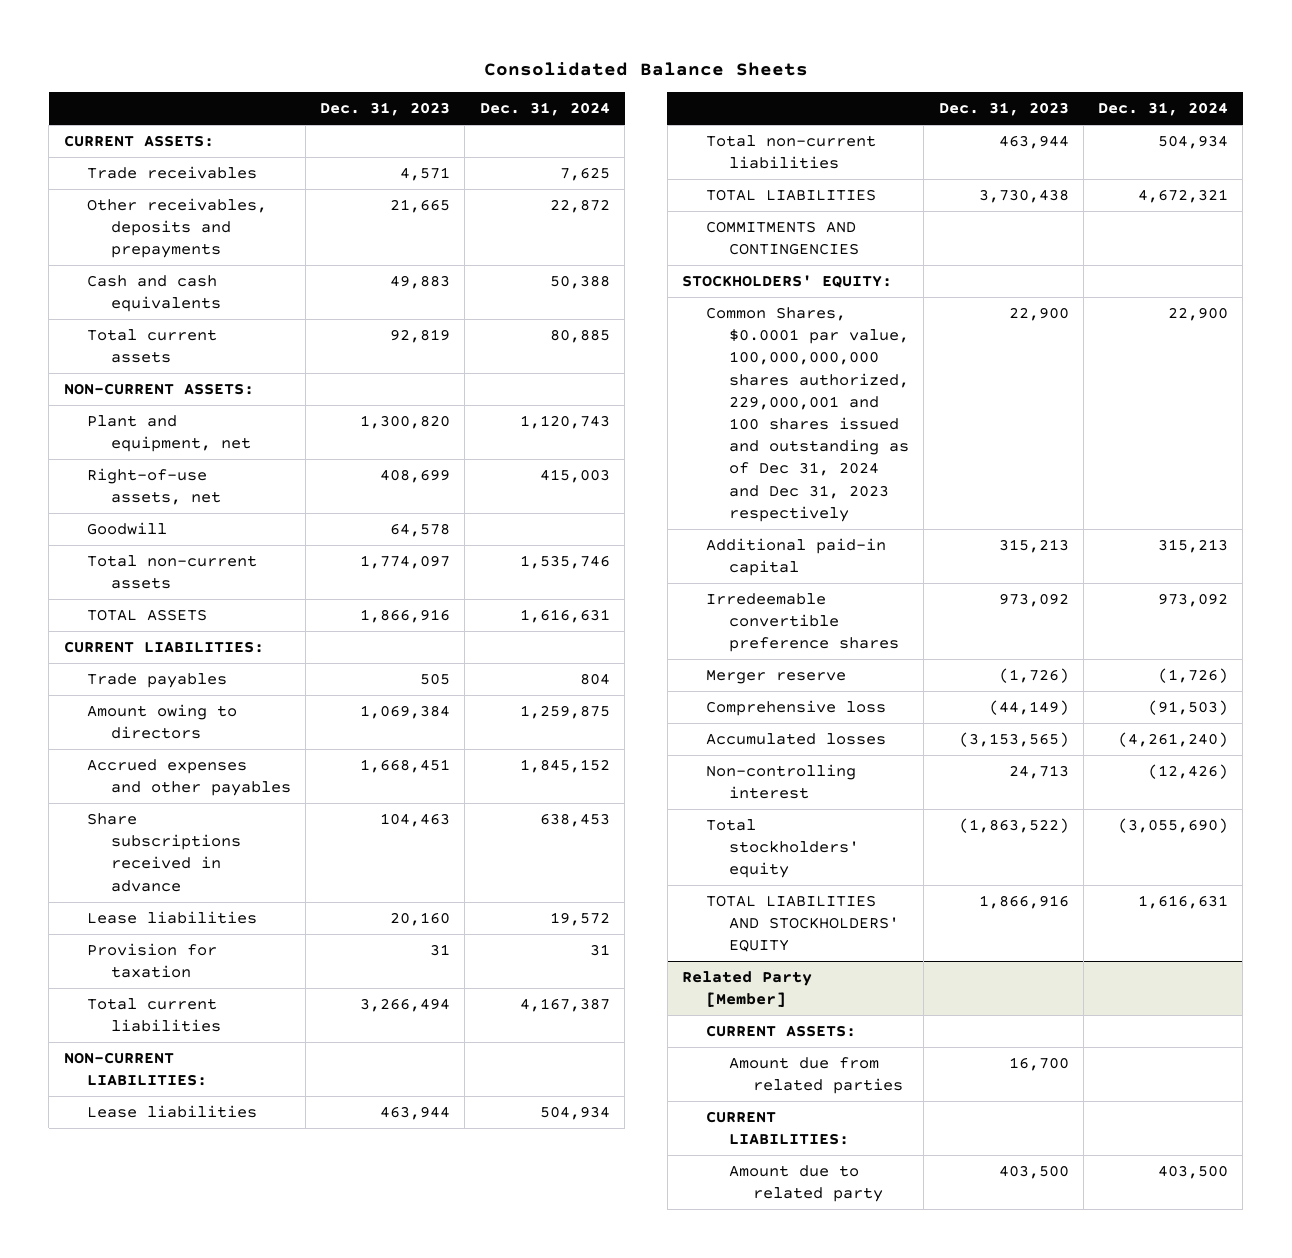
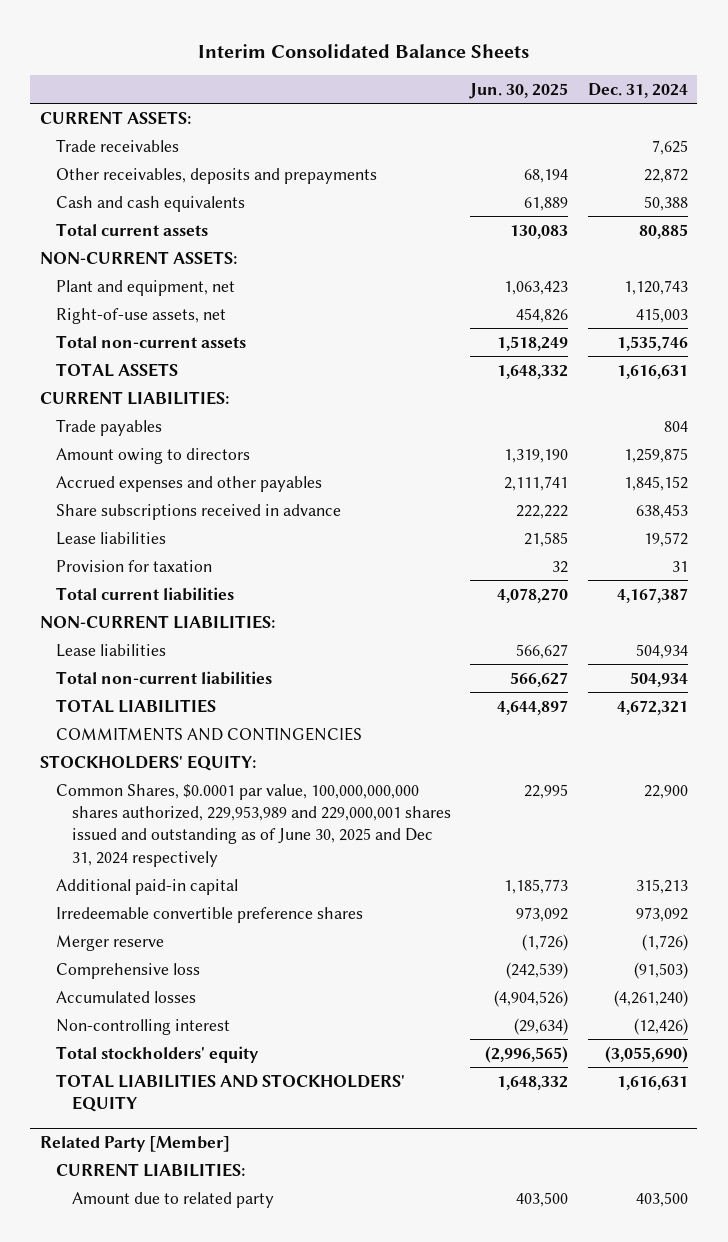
[483,62,808,77] Consolidated Balance Sheets -> [197,43,529,58] Interim Consolidated Balance Sheets
[320,102,451,117] Dec. 31, 2023 -> none
none -> [469,82,569,99] Jun. 30, 2025
[87,522,168,536] Goodwill -> none
[705,307,910,522] Common Shares, $0.0001 par value, 100,000,000,000 shares authorized, 229,000,001 and 100 shares issued and outstanding as of Dec 31, 2024 and Dec 31, 2023 respectively -> [56,783,452,867] Common Shares, $0.0001 par value, 100,000,000,000 shares authorized, 229,953,989 and 229,000,001 shares issued and outstanding as of June 30, 2025 and Dec 31, 2024 respectively
[705,1025,856,1038] CURRENT ASSETS: -> none
[729,1057,903,1095] Amount due from related parties -> none

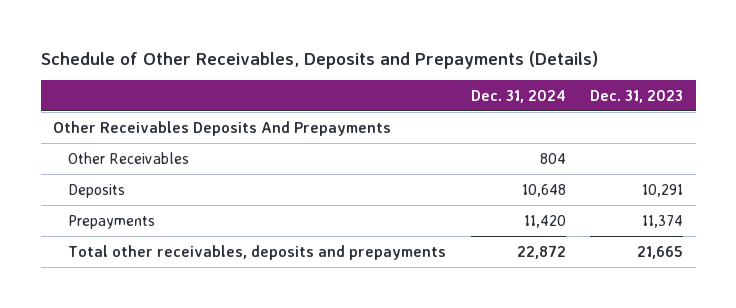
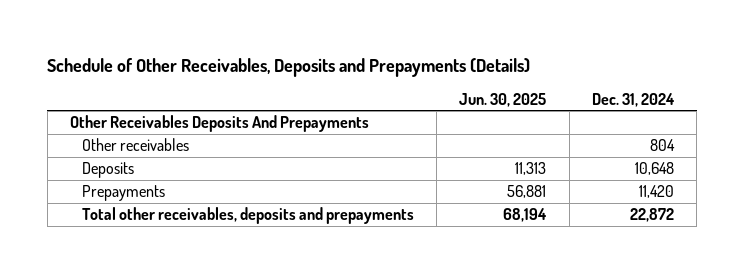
[590,89,684,103] Dec. 31, 2023 -> none
none -> [459,92,547,107] Jun. 30, 2025
[67,151,189,164] Other Receivables -> [81,138,189,152] Other receivables

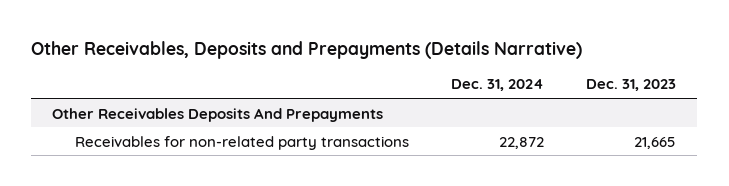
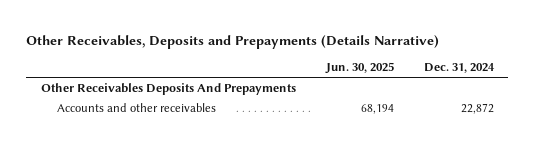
[586,79,677,92] Dec. 31, 2023 -> none
none -> [324,62,394,75] Jun. 30, 2025
[75,135,410,150] Receivables for non-related party transactions -> [57,102,217,112] Accounts and other receivables

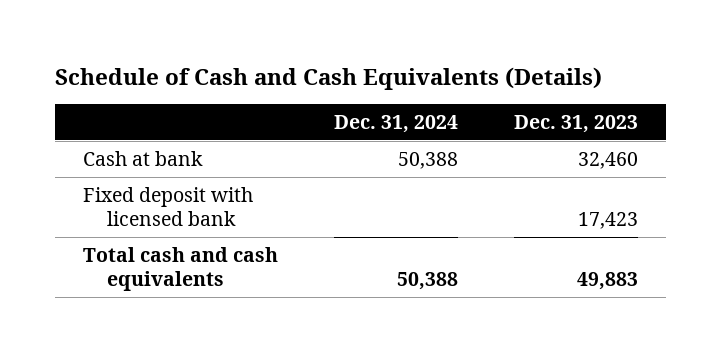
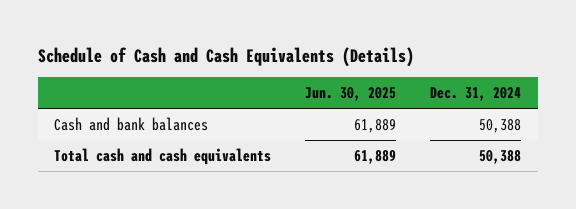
[514,114,639,133] Dec. 31, 2023 -> none
none -> [305,87,397,102] Jun. 30, 2025
[82,186,253,227] Fixed deposit with licensed bank -> none
[82,150,203,166] Cash at bank -> [54,116,209,131] Cash and bank balances

